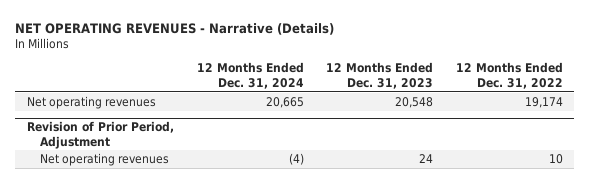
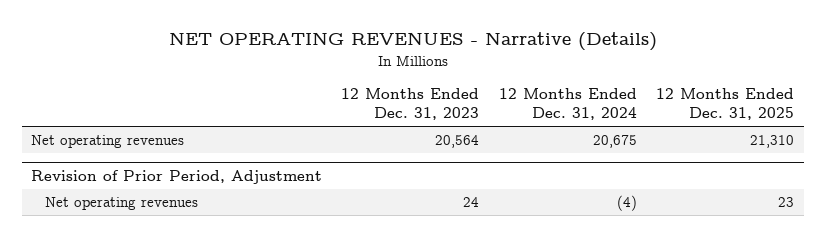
[456,62,564,89] 12 Months Ended Dec. 31, 2022 -> none
none -> [655,88,794,121] 12 Months Ended Dec. 31, 2025
[265,97,304,109] 20,665 -> [592,135,637,149] 20,675
[395,97,434,109] 20,548 -> [435,135,480,149] 20,564

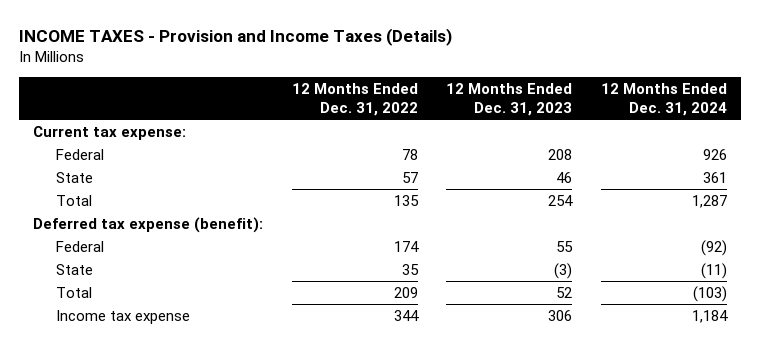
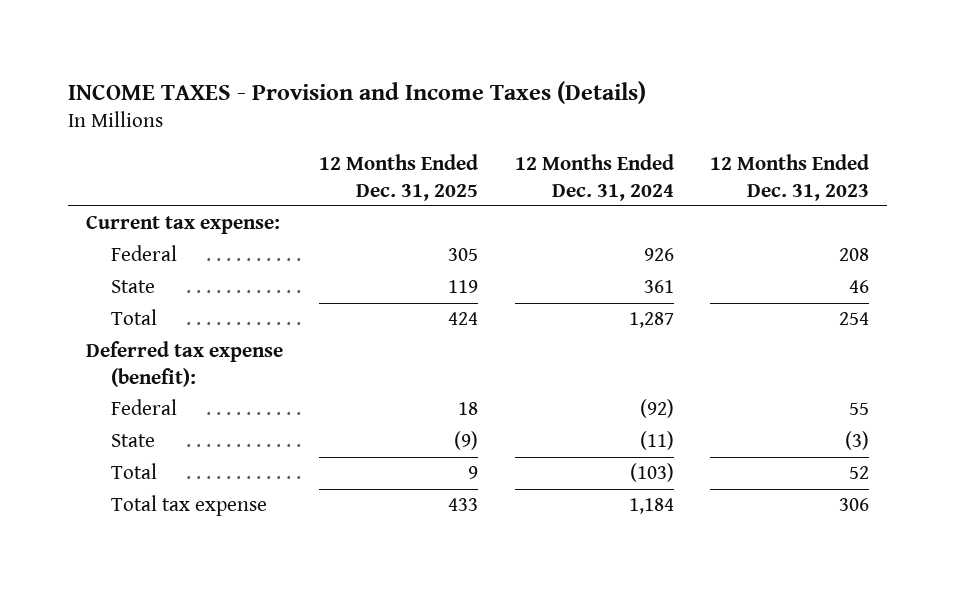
[291,83,418,117] 12 Months Ended Dec. 31, 2022 -> none
none -> [319,153,479,201] 12 Months Ended Dec. 31, 2025
[56,309,191,324] Income tax expense -> [110,495,267,517] Total tax expense

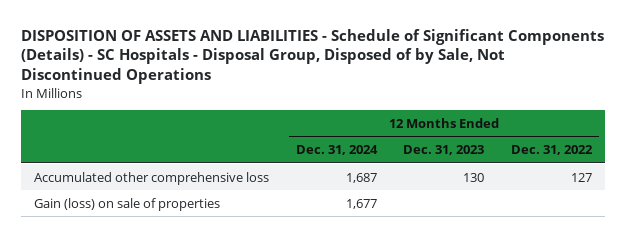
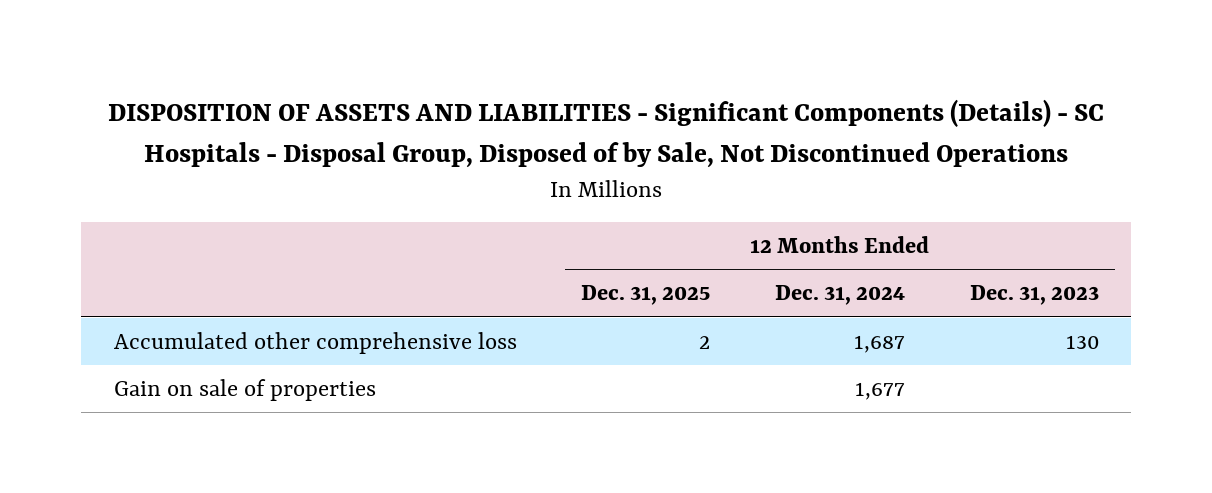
[20,28,604,85] DISPOSITION OF ASSETS AND LIABILITIES - Schedule of Significant Components (Details) - SC Hospitals - Disposal Group, Disposed of by Sale, Not Discontinued Operations -> [108,99,1105,168] DISPOSITION OF ASSETS AND LIABILITIES - Significant Components (Details) - SC Hospitals - Disposal Group, Disposed of by Sale, Not Discontinued Operations
[510,145,593,156] Dec. 31, 2022 -> none
none -> [581,285,711,306] Dec. 31, 2025
[34,197,221,211] Gain (loss) on sale of properties -> [113,378,376,401] Gain on sale of properties

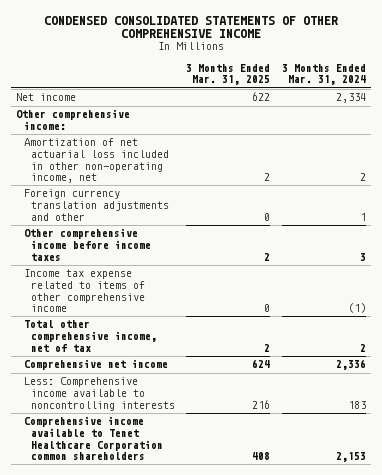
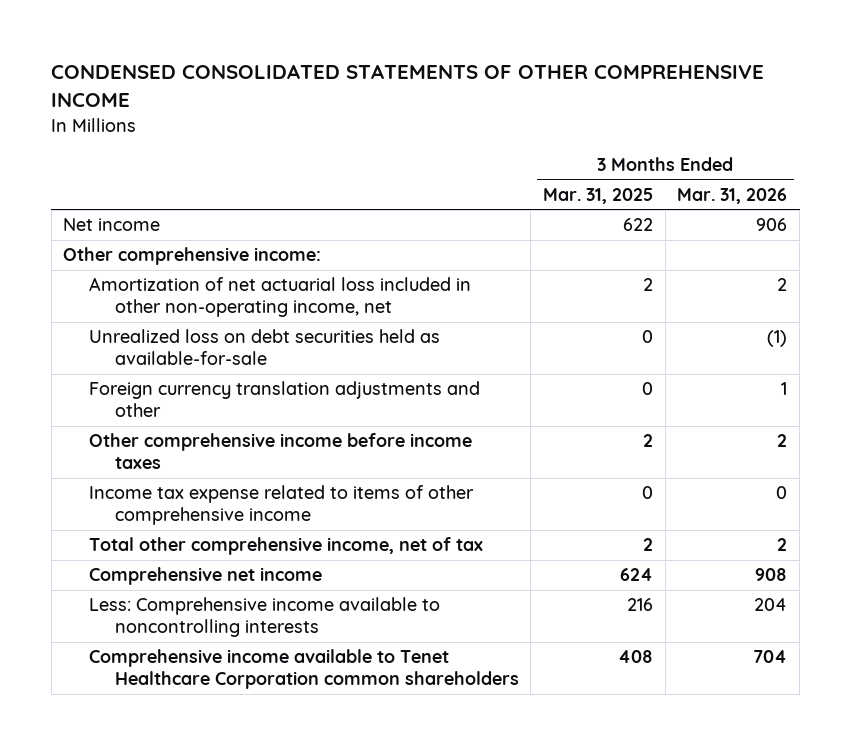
[281,63,366,86] 3 Months Ended Mar. 31, 2024 -> none
none -> [677,187,788,204] Mar. 31, 2026
none -> [89,329,441,366] Unrealized loss on debt securities held as available-for-sale

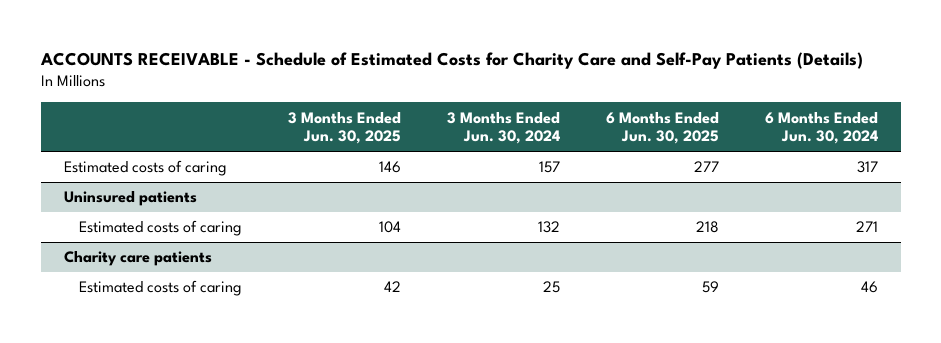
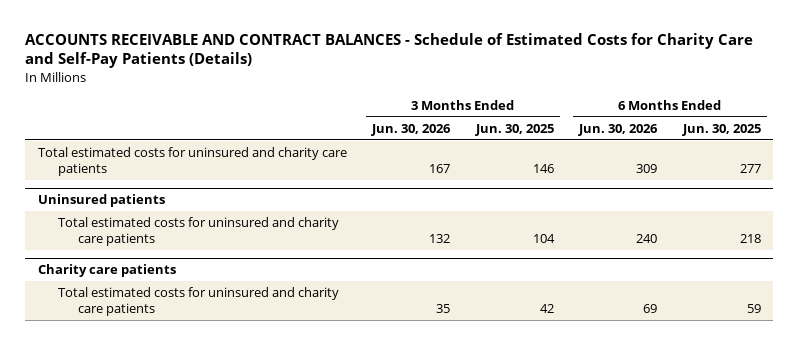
[39,52,863,70] ACCOUNTS RECEIVABLE - Schedule of Estimated Costs for Charity Care and Self-Pay Patients (Details) -> [25,32,754,69] ACCOUNTS RECEIVABLE AND CONTRACT BALANCES - Schedule of Estimated Costs for Charity Care and Self-Pay Patients (Details)
[446,111,560,145] 3 Months Ended Jun. 30, 2024 -> none
[764,111,878,145] 6 Months Ended Jun. 30, 2024 -> none
none -> [371,123,452,136] Jun. 30, 2026
none -> [578,123,659,136] Jun. 30, 2026
[63,160,227,177] Estimated costs of caring -> [37,146,347,177] Total estimated costs for uninsured and charity care patients
[79,220,243,237] Estimated costs of caring -> [57,216,339,247] Total estimated costs for uninsured and charity care patients
[79,280,243,297] Estimated costs of caring -> [57,286,339,317] Total estimated costs for uninsured and charity care patients

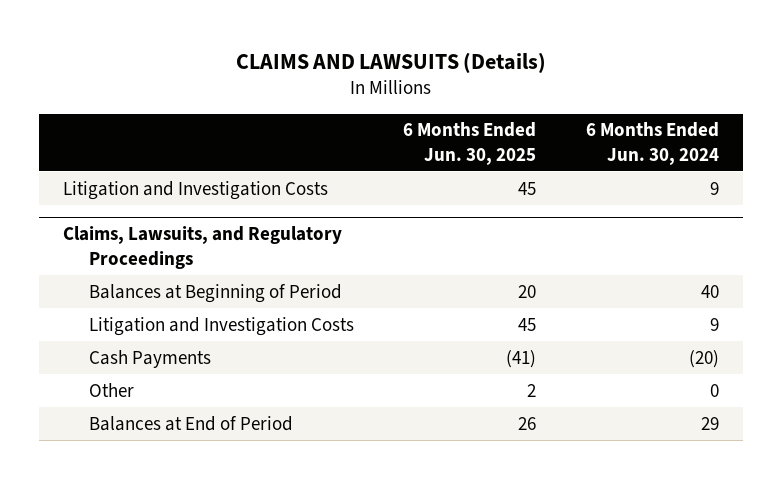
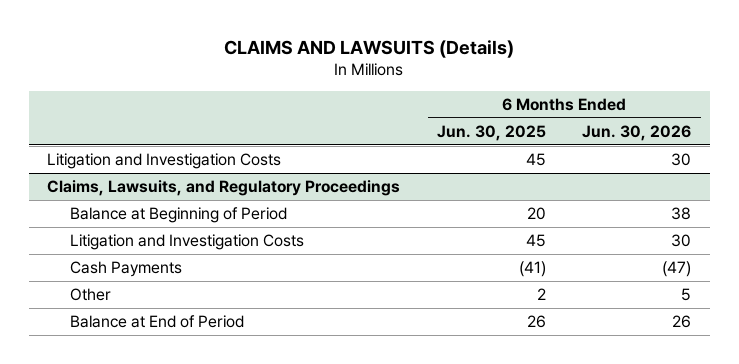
[585,122,719,165] 6 Months Ended Jun. 30, 2024 -> none
none -> [582,125,692,142] Jun. 30, 2026
[88,283,342,303] Balances at Beginning of Period -> [69,207,287,224] Balance at Beginning of Period
[88,415,293,431] Balances at End of Period -> [69,315,244,329] Balance at End of Period

